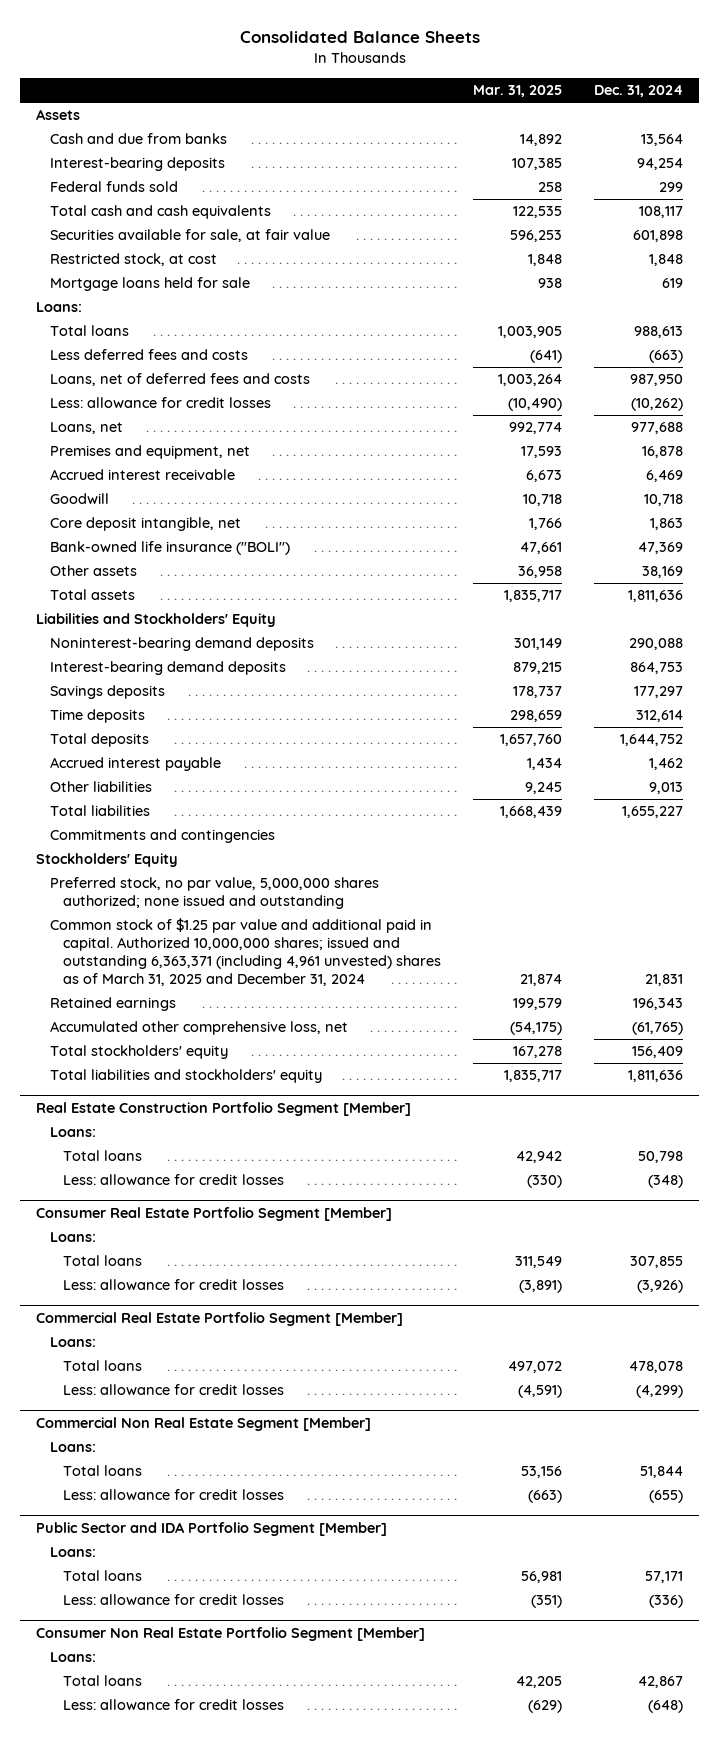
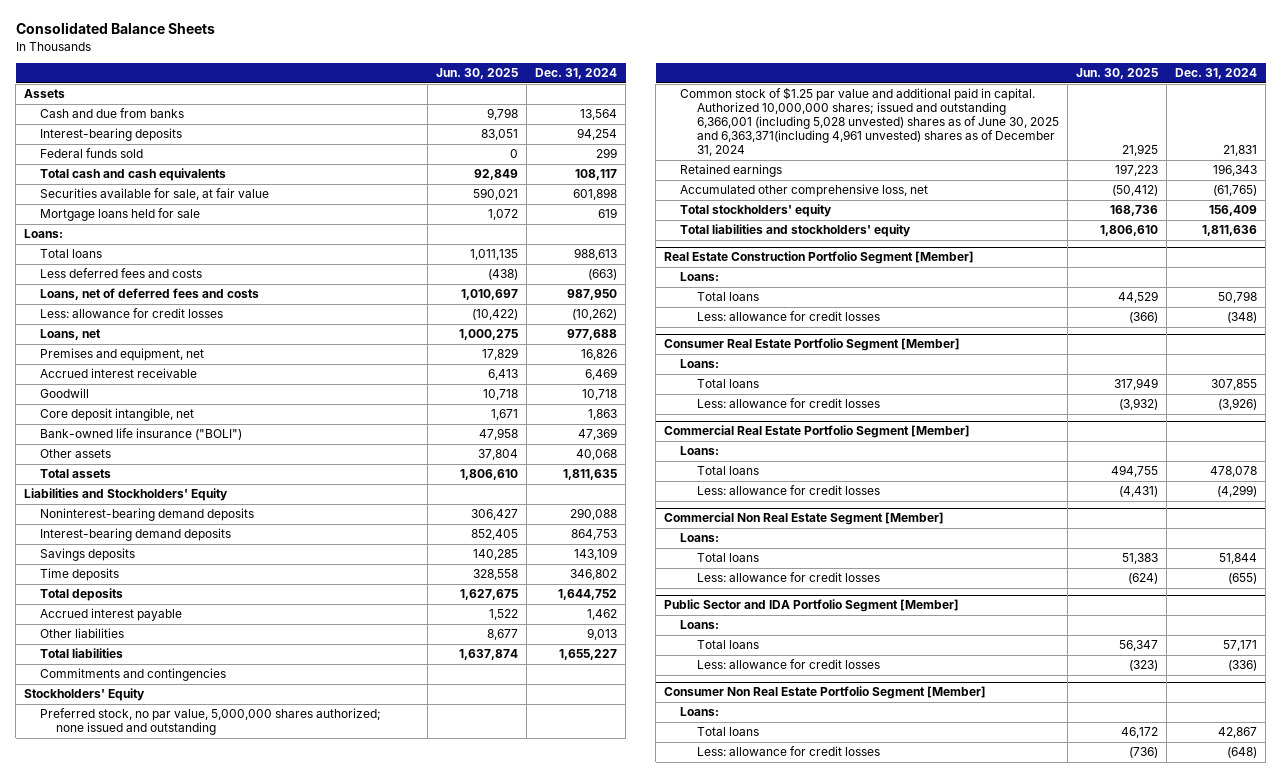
[472,85,562,98] Mar. 31, 2025 -> none
none -> [435,68,518,80] Jun. 30, 2025
[49,253,217,267] Restricted stock, at cost -> none
[642,446,684,459] 16,878 -> [580,349,617,361] 16,826
[642,566,684,579] 38,169 -> [575,449,617,461] 40,068
[628,590,684,603] 1,811,636 -> [562,469,617,481] 1,811,635
[634,686,684,699] 177,297 -> [573,548,617,561] 143,109
[636,710,684,723] 312,614 -> [569,569,617,581] 346,802
[49,918,441,987] Common stock of $1.25 par value and additional paid in capital. Authorized 10,000,000 shares; issued and outstanding 6,363,371 (including 4,961 unvested) shares as of March 31, 2025 and December 31, 2024 -> [680,87,1059,157] Common stock of $1.25 par value and additional paid in capital. Authorized 10,000,000 shares; issued and outstanding 6,366,001 (including 5,028 unvested) shares as of June 30, 2025 and 6,363,371(including 4,961 unvested) shares as of December 31, 2024

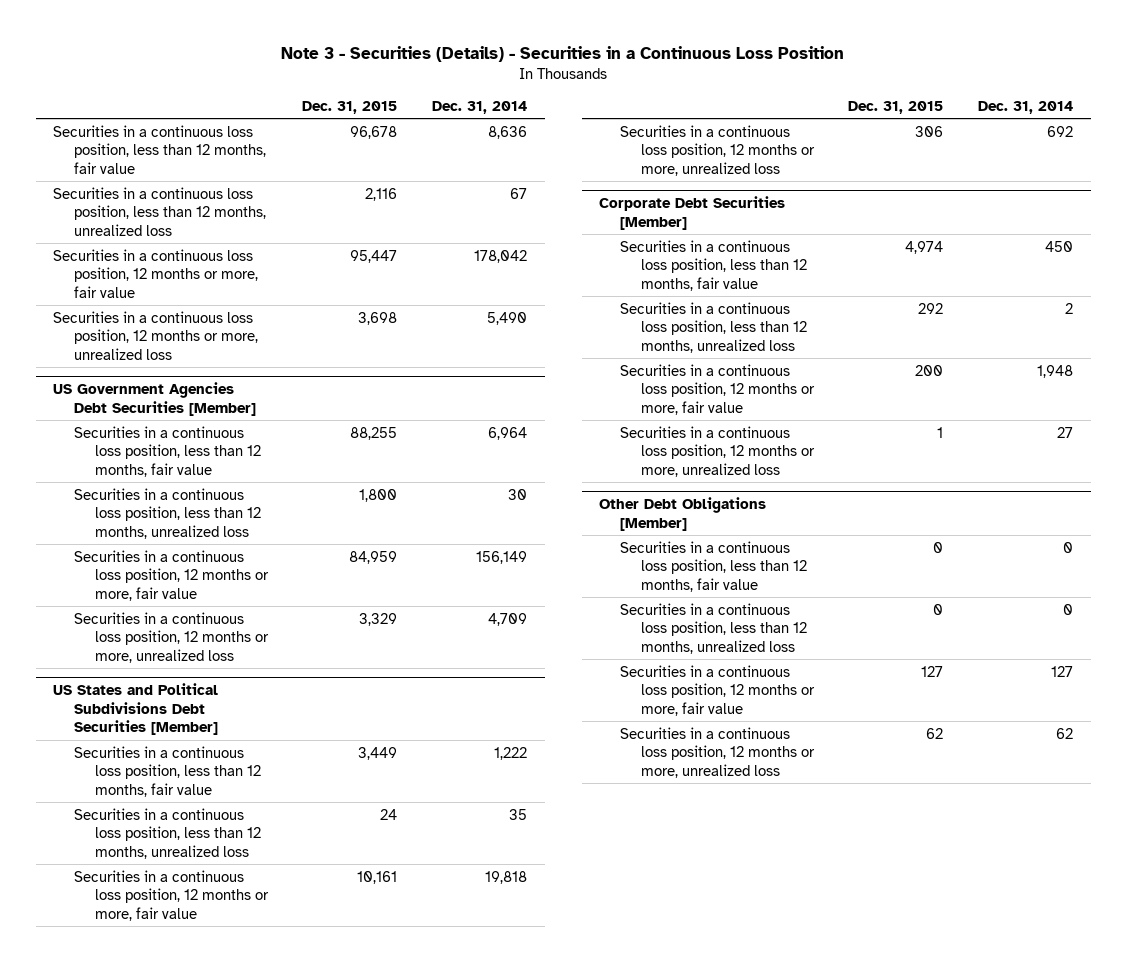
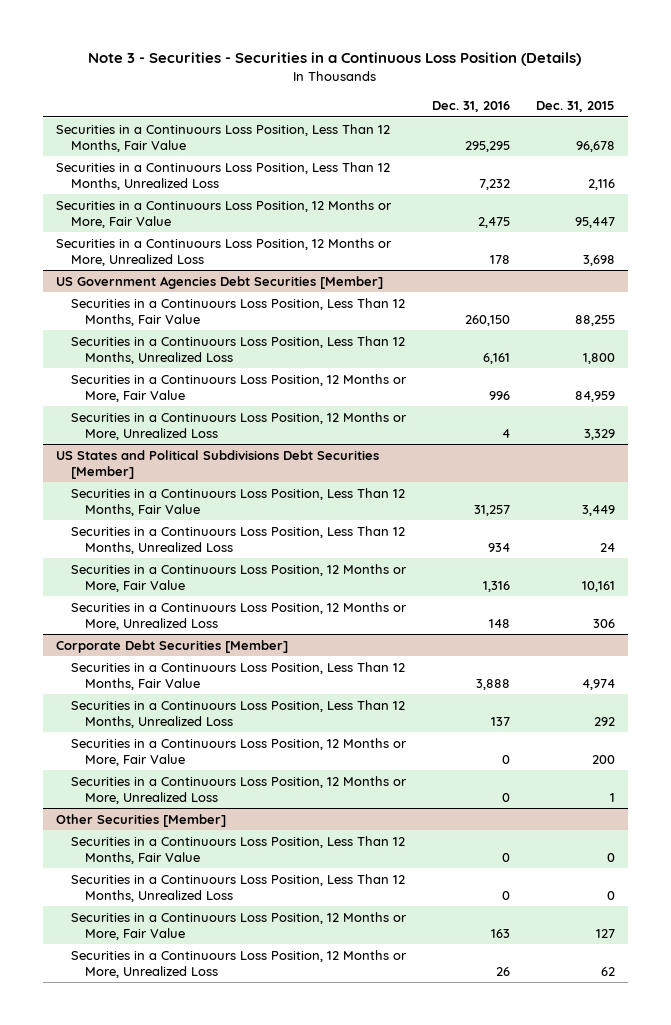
[281,45,845,62] Note 3 - Securities (Details) - Securities in a Continuous Loss Position -> [88,52,582,67] Note 3 - Securities - Securities in a Continuous Loss Position (Details)
[432,100,528,114] Dec. 31, 2014 -> none
none -> [431,101,510,113] Dec. 31, 2016
[53,124,266,174] Securities in a continuous loss position, less than 12 months, fair value -> [55,123,390,152] Securities in a Continuours Loss Position, Less Than 12 Months, Fair Value
[53,186,266,236] Securities in a continuous loss position, less than 12 months, unrealized loss -> [55,161,390,190] Securities in a Continuours Loss Position, Less Than 12 Months, Unrealized Loss
[53,248,258,298] Securities in a continuous loss position, 12 months or more, fair value -> [55,199,392,228] Securities in a Continuours Loss Position, 12 Months or More, Fair Value
[53,310,258,360] Securities in a continuous loss position, 12 months or more, unrealized loss -> [55,237,392,266] Securities in a Continuours Loss Position, 12 Months or More, Unrealized Loss
[73,425,261,477] Securities in a continuous loss position, less than 12 months, fair value -> [70,297,405,326] Securities in a Continuours Loss Position, Less Than 12 Months, Fair Value
[73,487,261,539] Securities in a continuous loss position, less than 12 months, unrealized loss -> [70,335,405,364] Securities in a Continuours Loss Position, Less Than 12 Months, Unrealized Loss
[73,549,269,601] Securities in a continuous loss position, 12 months or more, fair value -> [70,373,407,402] Securities in a Continuours Loss Position, 12 Months or More, Fair Value
[73,611,269,663] Securities in a continuous loss position, 12 months or more, unrealized loss -> [70,411,407,440] Securities in a Continuours Loss Position, 12 Months or More, Unrealized Loss
[73,745,261,797] Securities in a continuous loss position, less than 12 months, fair value -> [70,487,405,516] Securities in a Continuours Loss Position, Less Than 12 Months, Fair Value
[73,807,261,859] Securities in a continuous loss position, less than 12 months, unrealized loss -> [70,525,405,554] Securities in a Continuours Loss Position, Less Than 12 Months, Unrealized Loss
[73,869,269,921] Securities in a continuous loss position, 12 months or more, fair value -> [70,563,407,592] Securities in a Continuours Loss Position, 12 Months or More, Fair Value
[619,124,815,176] Securities in a continuous loss position, 12 months or more, unrealized loss -> [70,601,407,630] Securities in a Continuours Loss Position, 12 Months or More, Unrealized Loss
[599,496,767,531] Other Debt Obligations [Member] -> none
[619,239,807,291] Securities in a continuous loss position, less than 12 months, fair value -> [70,661,405,690] Securities in a Continuours Loss Position, Less Than 12 Months, Fair Value
[619,301,807,353] Securities in a continuous loss position, less than 12 months, unrealized loss -> [70,699,405,728] Securities in a Continuours Loss Position, Less Than 12 Months, Unrealized Loss
[619,363,815,415] Securities in a continuous loss position, 12 months or more, fair value -> [70,737,407,766] Securities in a Continuours Loss Position, 12 Months or More, Fair Value
[619,425,815,477] Securities in a continuous loss position, 12 months or more, unrealized loss -> [70,775,407,804] Securities in a Continuours Loss Position, 12 Months or More, Unrealized Loss
none -> [55,813,226,827] Other Securities [Member]
[619,540,807,592] Securities in a continuous loss position, less than 12 months, fair value -> [70,835,405,864] Securities in a Continuours Loss Position, Less Than 12 Months, Fair Value
[619,602,807,654] Securities in a continuous loss position, less than 12 months, unrealized loss -> [70,873,405,902] Securities in a Continuours Loss Position, Less Than 12 Months, Unrealized Loss
[619,664,815,716] Securities in a continuous loss position, 12 months or more, fair value -> [70,911,407,940] Securities in a Continuours Loss Position, 12 Months or More, Fair Value
[619,726,815,778] Securities in a continuous loss position, 12 months or more, unrealized loss -> [70,949,407,978] Securities in a Continuours Loss Position, 12 Months or More, Unrealized Loss

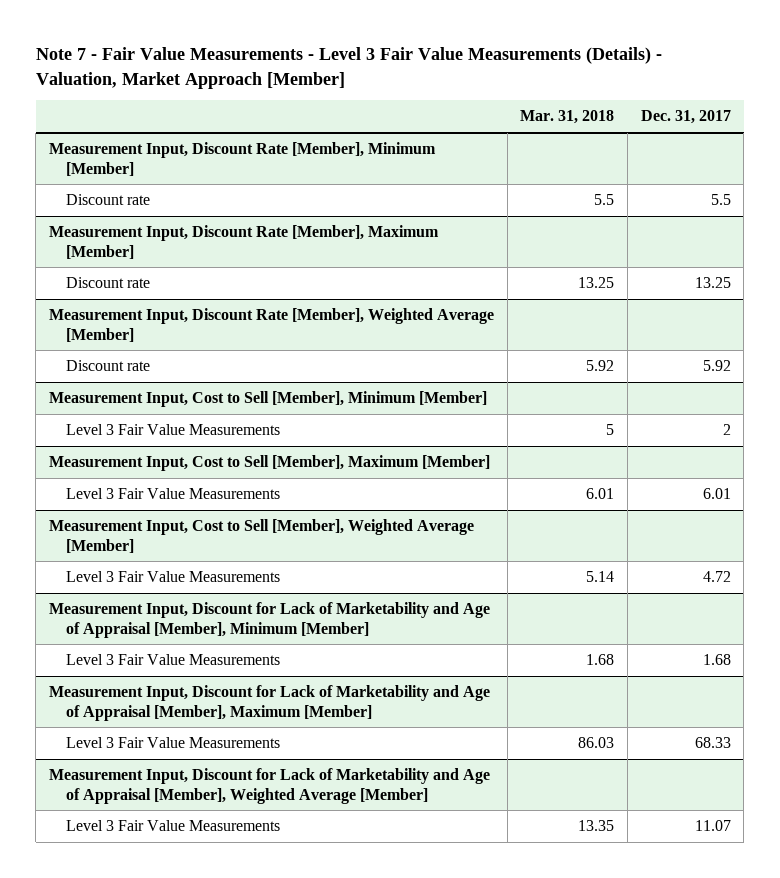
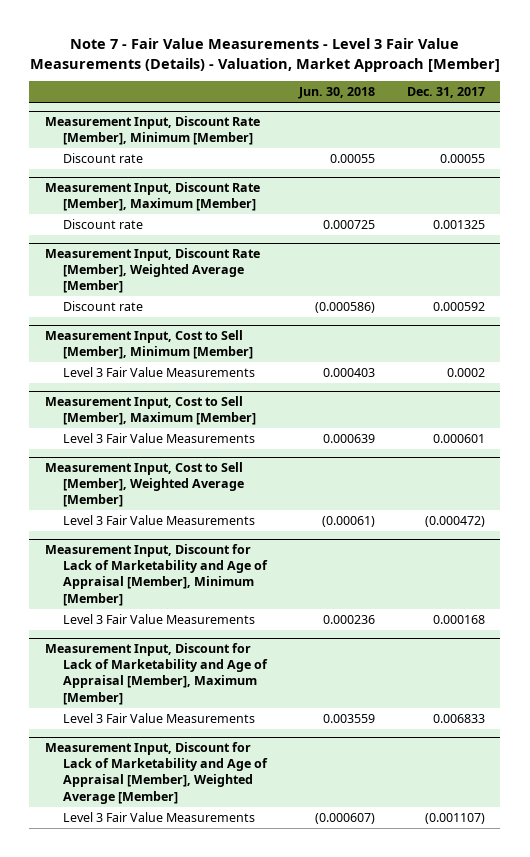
[520,110,615,125] Mar. 31, 2018 -> none
none -> [297,87,375,100] Jun. 30, 2018
[710,193,731,205] 5.5 -> [439,153,485,163] 0.00055
[694,276,731,288] 13.25 -> [432,219,485,229] 0.001325
[702,359,731,371] 5.92 -> [432,301,485,311] 0.000592
[722,423,731,435] 2 -> [446,367,485,377] 0.0002
[702,487,731,499] 6.01 -> [432,433,485,443] 0.000601
[702,570,731,582] 4.72 -> [424,515,485,527] (0.000472)
[702,653,731,665] 1.68 -> [432,614,485,624] 0.000168
[694,736,731,748] 68.33 -> [432,713,485,723] 0.006833
[694,819,731,831] 11.07 -> [424,812,485,824] (0.001107)

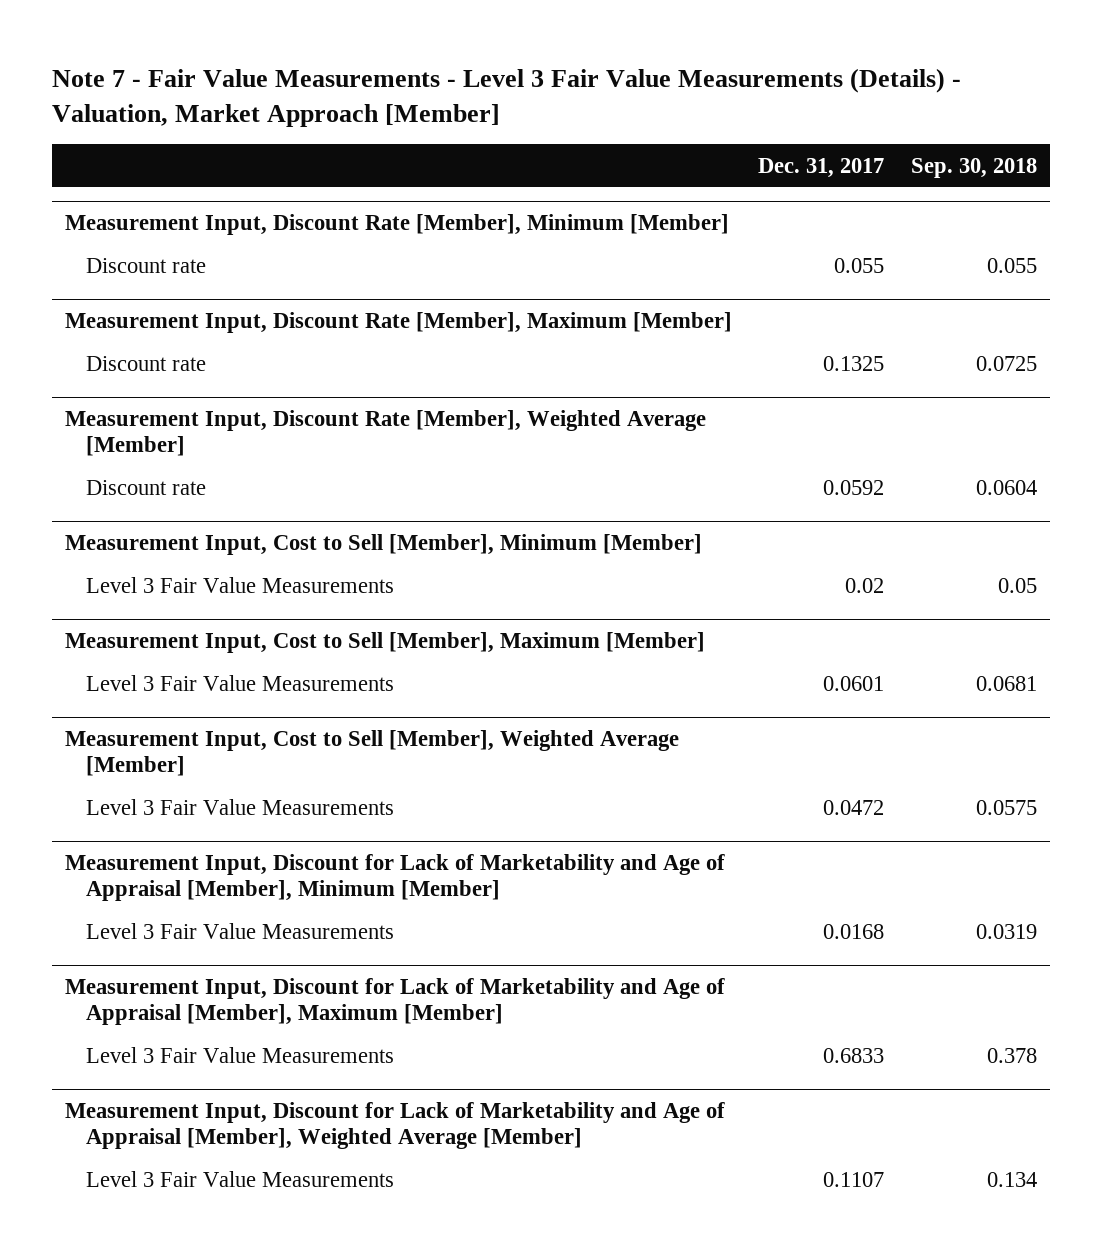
[297,87,375,100] Jun. 30, 2018 -> none
none -> [910,158,1037,179] Sep. 30, 2018
[439,153,485,163] 0.00055 -> [834,257,885,273] 0.055
[432,219,485,229] 0.001325 -> [823,355,885,371] 0.1325
[432,301,485,311] 0.000592 -> [823,479,885,495] 0.0592
[446,367,485,377] 0.0002 -> [845,577,885,593] 0.02
[432,433,485,443] 0.000601 -> [823,675,885,691] 0.0601
[424,515,485,527] (0.000472) -> [823,799,885,815] 0.0472
[432,614,485,624] 0.000168 -> [823,923,885,939] 0.0168
[432,713,485,723] 0.006833 -> [823,1047,885,1063] 0.6833
[424,812,485,824] (0.001107) -> [823,1171,885,1187] 0.1107

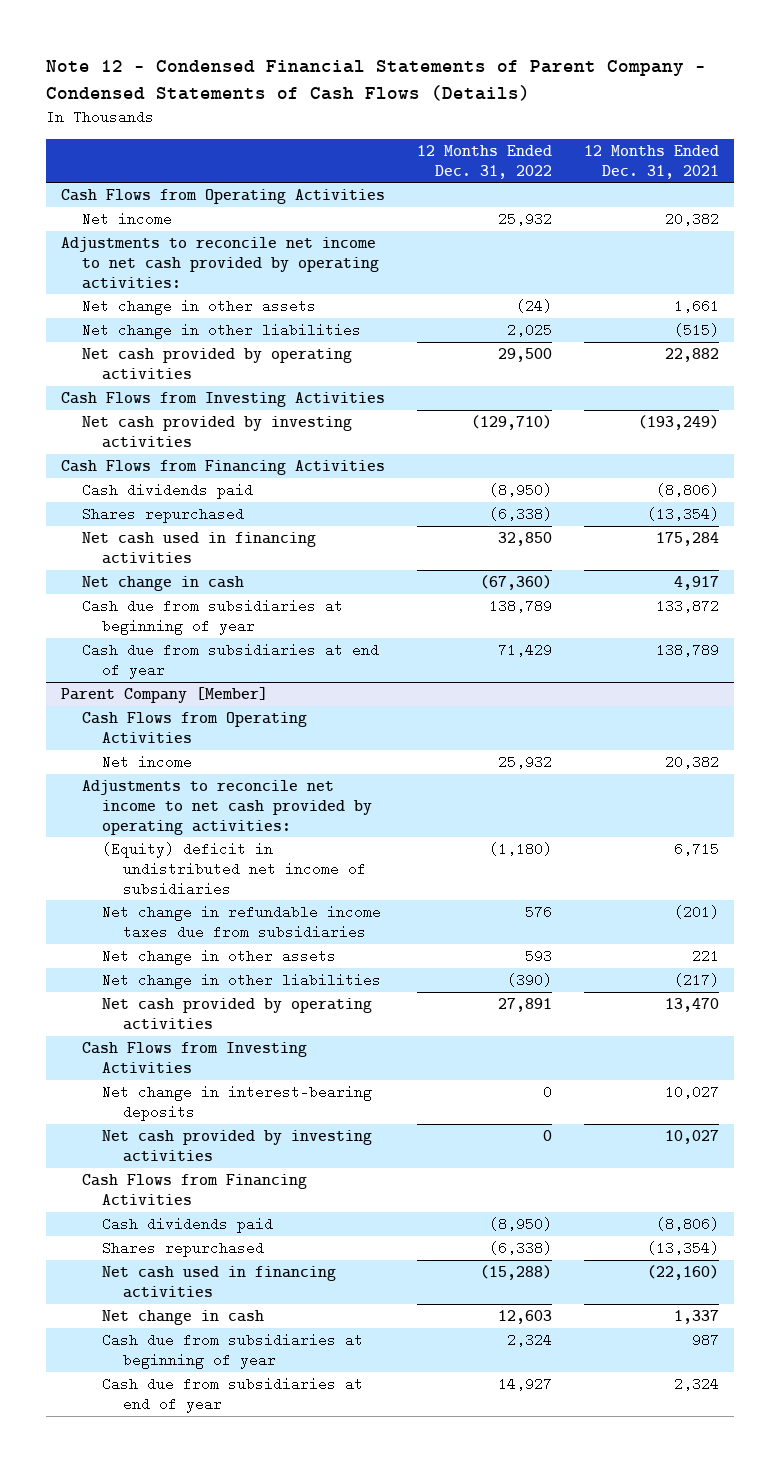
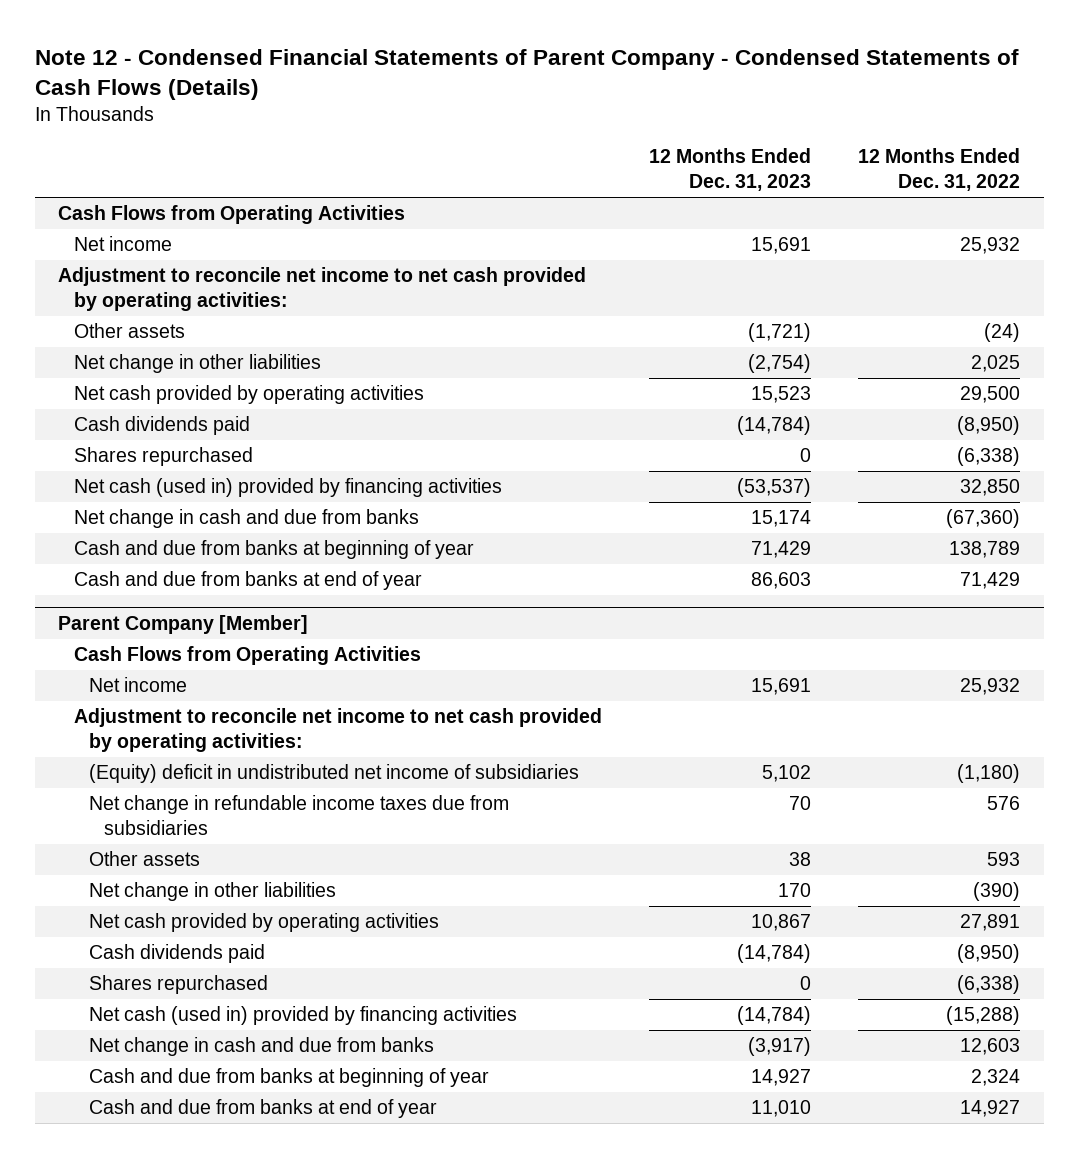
[583,144,719,179] 12 Months Ended Dec. 31, 2021 -> none
none -> [648,148,811,192] 12 Months Ended Dec. 31, 2023
[61,237,379,289] Adjustments to reconcile net income to net cash provided by operating activities: -> [58,267,587,312] Adjustment to reconcile net income to net cash provided by operating activities:
[81,299,316,316] Net change in other assets -> [73,323,185,339] Other assets
[61,392,386,408] Cash Flows from Investing Activities -> none
[81,416,352,448] Net cash provided by investing activities -> none
[61,460,386,476] Cash Flows from Financing Activities -> none
[81,532,316,564] Net cash used in financing activities -> [73,478,502,498] Net cash (used in) provided by financing activities
[81,576,244,592] Net change in cash -> [73,509,419,529] Net change in cash and due from banks
[81,599,343,635] Cash due from subsidiaries at beginning of year -> [73,540,474,560] Cash and due from banks at beginning of year
[81,643,379,679] Cash due from subsidiaries at end of year -> [73,571,422,591] Cash and due from banks at end of year
[81,780,373,835] Adjustments to reconcile net income to net cash provided by operating activities: -> [73,708,602,753] Adjustment to reconcile net income to net cash provided by operating activities:
[102,949,337,966] Net change in other assets -> [89,851,201,867] Other assets
[81,1042,307,1073] Cash Flows from Investing Activities -> none
[102,1085,373,1121] Net change in interest-bearing deposits -> none
[102,1130,373,1162] Net cash provided by investing activities -> none
[81,1174,307,1205] Cash Flows from Financing Activities -> none
[102,1266,337,1298] Net cash used in financing activities -> [89,1006,518,1026] Net cash (used in) provided by financing activities
[102,1310,265,1326] Net change in cash -> [89,1037,435,1057] Net change in cash and due from banks
[102,1333,364,1369] Cash due from subsidiaries at beginning of year -> [89,1068,490,1088] Cash and due from banks at beginning of year
[102,1377,364,1413] Cash due from subsidiaries at end of year -> [89,1099,438,1119] Cash and due from banks at end of year

